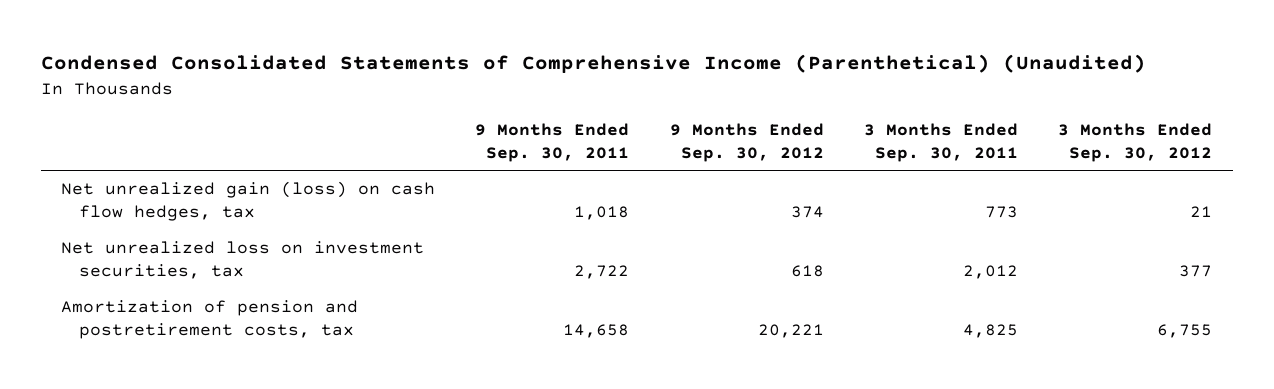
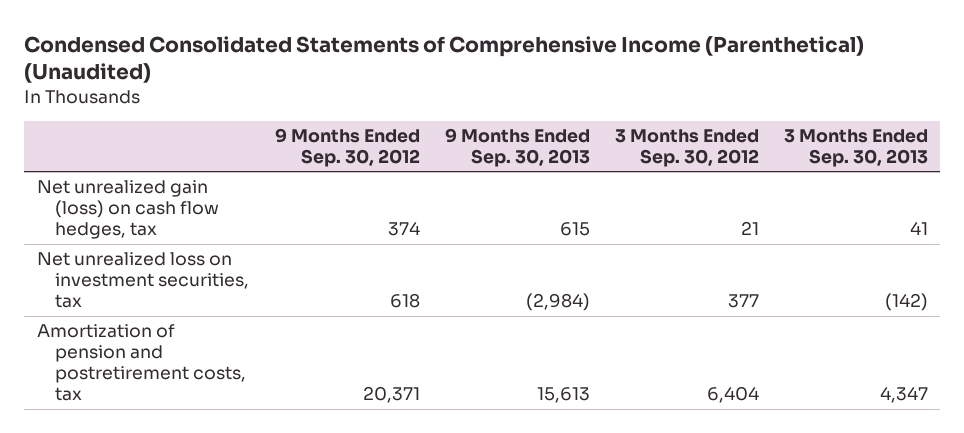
[475,123,630,162] 9 Months Ended Sep. 30, 2011 -> none
[864,123,1019,162] 3 Months Ended Sep. 30, 2011 -> none
none -> [444,127,590,167] 9 Months Ended Sep. 30, 2013
none -> [783,128,928,167] 3 Months Ended Sep. 30, 2013
[757,324,824,339] 20,221 -> [362,386,420,404] 20,371
[1157,324,1213,339] 6,755 -> [706,386,759,404] 6,404

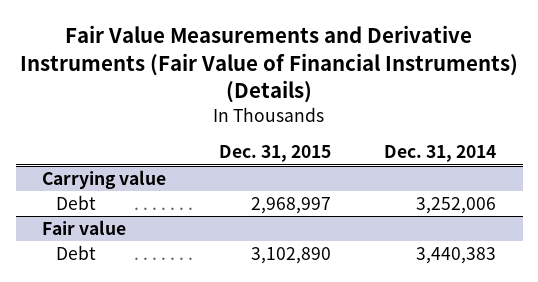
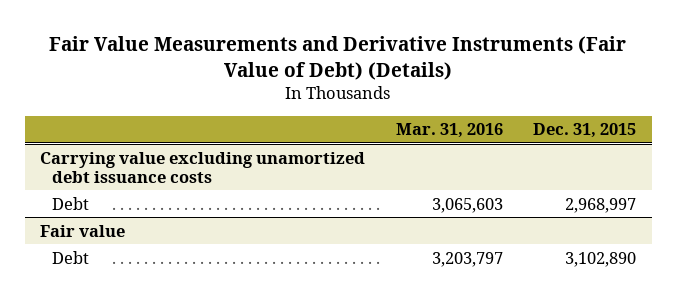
[20,25,519,104] Fair Value Measurements and Derivative Instruments (Fair Value of Financial Instruments) (Details) -> [49,35,627,80] Fair Value Measurements and Derivative Instruments (Fair Value of Debt) (Details)
[384,145,497,163] Dec. 31, 2014 -> none
none -> [395,123,503,139] Mar. 31, 2016
[42,169,167,189] Carrying value -> [39,151,365,183] Carrying value excluding unamortized debt issuance costs

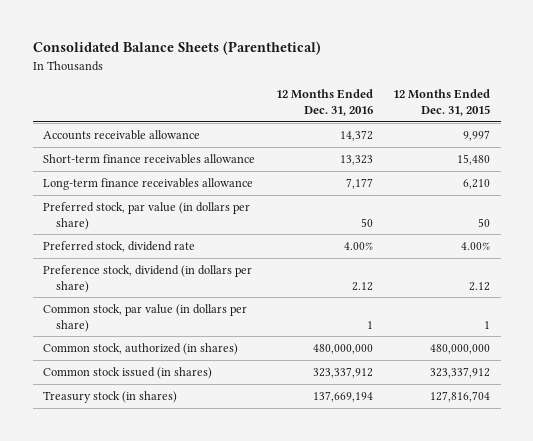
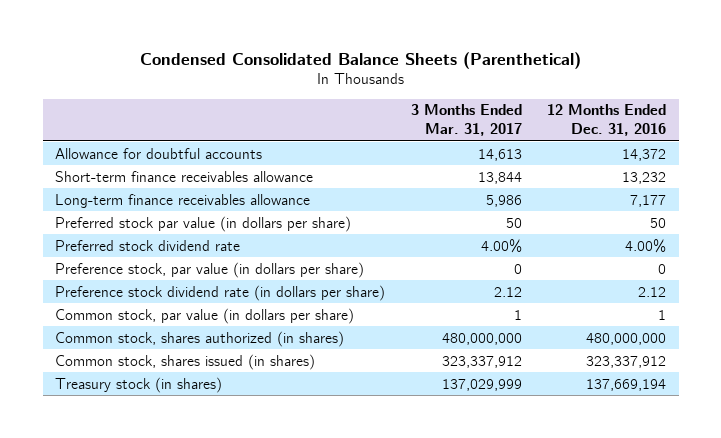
[32,41,321,56] Consolidated Balance Sheets (Parenthetical) -> [139,51,581,69] Condensed Consolidated Balance Sheets (Parenthetical)
[393,89,491,116] 12 Months Ended Dec. 31, 2015 -> none
none -> [410,104,522,136] 3 Months Ended Mar. 31, 2017
[43,130,201,141] Accounts receivable allowance -> [55,147,263,159] Allowance for doubtful accounts
[339,155,373,166] 13,323 -> [621,171,666,184] 13,232
[43,202,251,230] Preferred stock, par value (in dollars per share) -> [55,215,352,232] Preferred stock par value (in dollars per share)
[43,241,196,253] Preferred stock, dividend rate -> [55,239,241,251] Preferred stock dividend rate
none -> [55,261,365,278] Preference stock, par value (in dollars per share)
[43,265,253,293] Preference stock, dividend (in dollars per share) -> [55,284,386,301] Preference stock dividend rate (in dollars per share)
[43,343,239,356] Common stock, authorized (in shares) -> [55,330,345,347] Common stock, shares authorized (in shares)
[43,367,213,380] Common stock issued (in shares) -> [55,353,316,370] Common stock, shares issued (in shares)

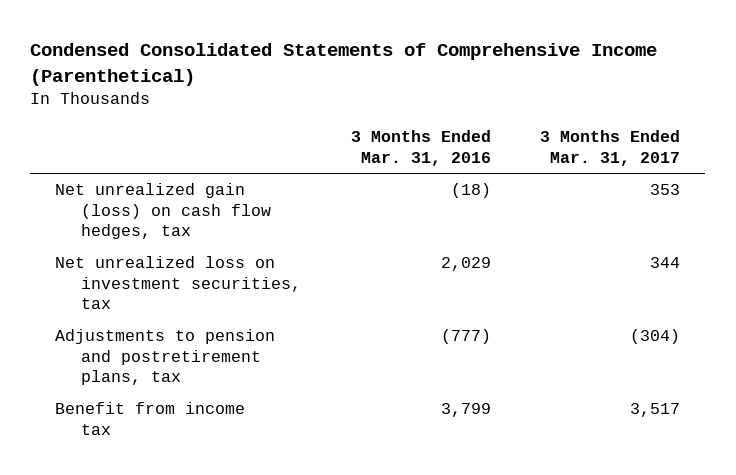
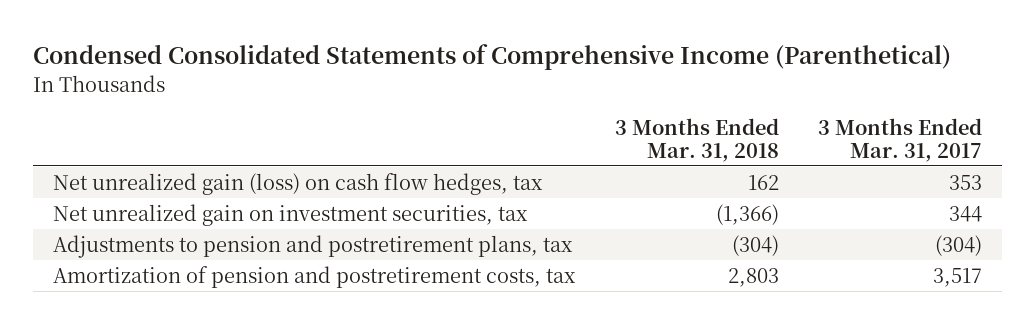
[350,130,491,166] 3 Months Ended Mar. 31, 2016 -> none
none -> [614,117,779,163] 3 Months Ended Mar. 31, 2018
[55,256,301,310] Net unrealized loss on investment securities, tax -> [52,203,528,226] Net unrealized gain on investment securities, tax
[55,402,246,435] Benefit from income tax -> [52,265,576,288] Amortization of pension and postretirement costs, tax

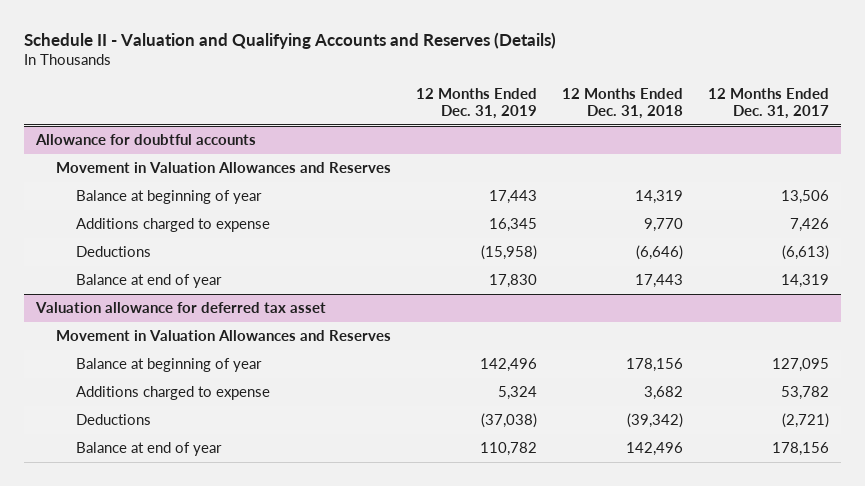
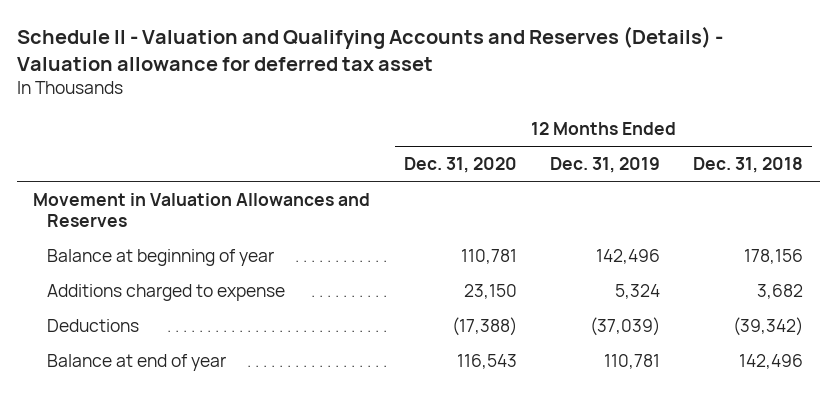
[23,32,556,50] Schedule II - Valuation and Qualifying Accounts and Reserves (Details) -> [16,25,723,71] Schedule II - Valuation and Qualifying Accounts and Reserves (Details) - Valuation allowance for deferred tax asset
[707,87,829,120] 12 Months Ended Dec. 31, 2017 -> none
none -> [403,157,517,174] Dec. 31, 2020
[35,133,257,145] Allowance for doubtful accounts -> none
[75,189,262,204] Balance at beginning of year -> none
[75,217,270,232] Additions charged to expense -> none
[75,245,151,257] Deductions -> none
[75,273,222,288] Balance at end of year -> none
[35,301,327,313] Valuation allowance for deferred tax asset -> none
[56,329,392,341] Movement in Valuation Allowances and Reserves -> none
[481,412,538,428] (37,038) -> [590,316,661,336] (37,039)
[480,441,538,456] 110,782 -> [604,353,661,369] 110,781

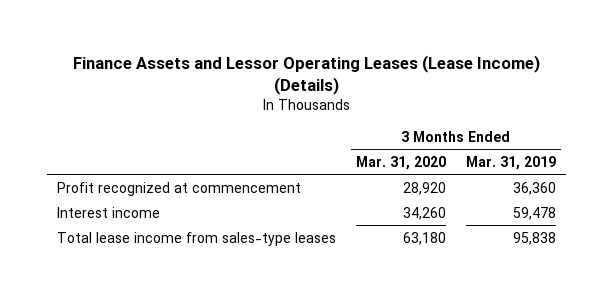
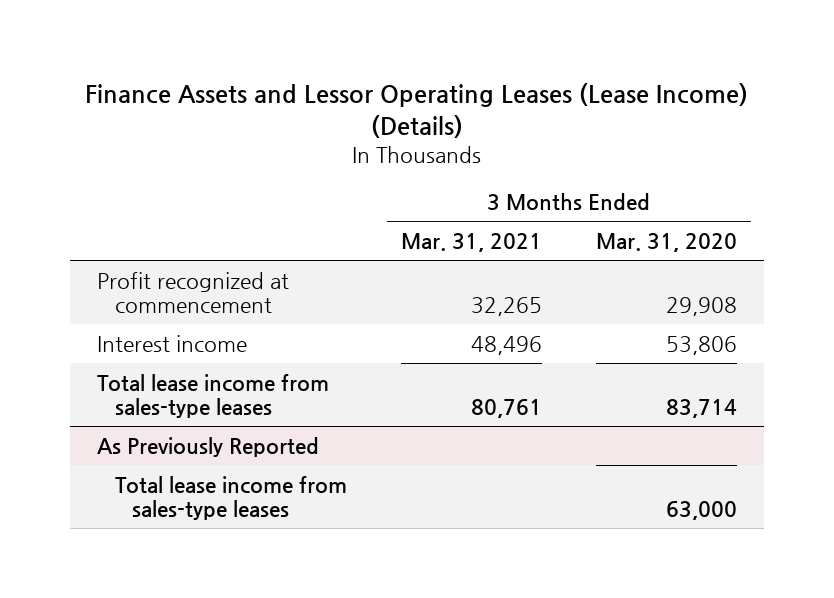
[466,155,557,170] Mar. 31, 2019 -> none
none -> [400,232,542,252] Mar. 31, 2021
[403,181,447,195] 28,920 -> [665,296,737,316] 29,908
[403,206,447,220] 34,260 -> [665,335,737,355] 53,806
[403,231,447,245] 63,180 -> [665,398,737,418] 83,714
none -> [97,436,320,457] As Previously Reported
none -> [114,475,347,520] Total lease income from sales-type leases

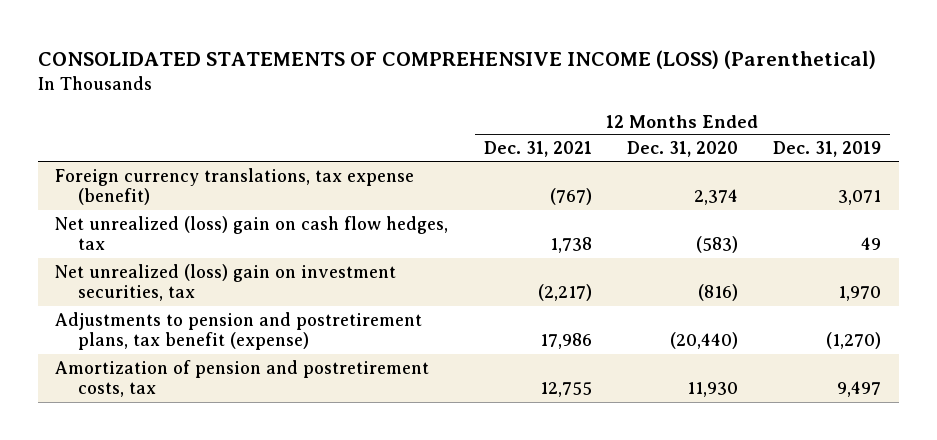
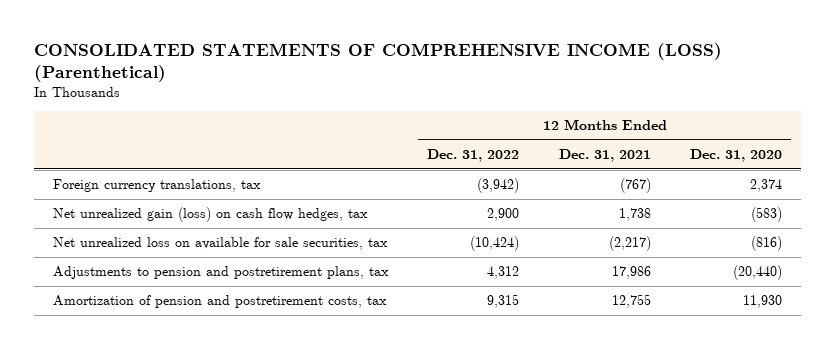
[773,141,882,158] Dec. 31, 2019 -> none
none -> [427,149,520,163] Dec. 31, 2022
[55,167,415,206] Foreign currency translations, tax expense (benefit) -> [53,179,262,193] Foreign currency translations, tax
[55,215,449,251] Net unrealized (loss) gain on cash flow hedges, tax -> [53,207,369,223] Net unrealized gain (loss) on cash flow hedges, tax
[55,263,397,302] Net unrealized (loss) gain on investment securities, tax -> [53,237,389,251] Net unrealized loss on available for sale securities, tax
[55,311,423,351] Adjustments to pension and postretirement plans, tax benefit (expense) -> [53,266,390,280] Adjustments to pension and postretirement plans, tax

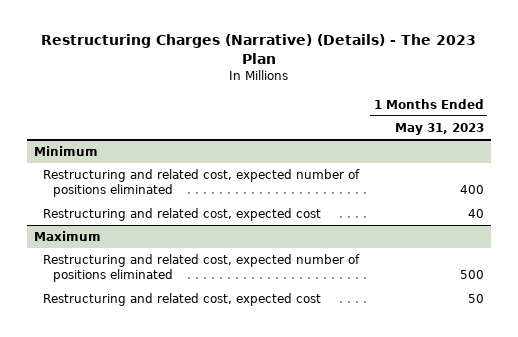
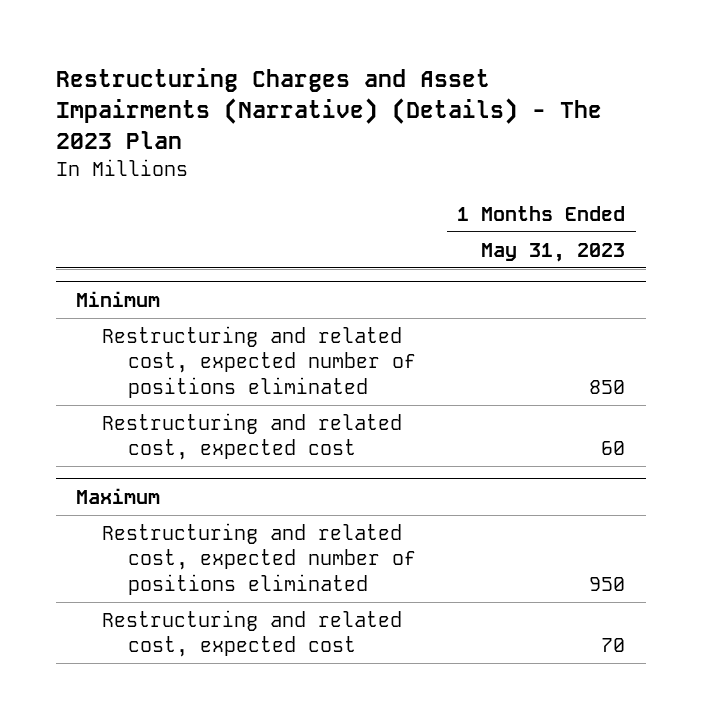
[40,34,476,65] Restructuring Charges (Narrative) (Details) - The 2023 Plan -> [55,67,602,149] Restructuring Charges and Asset Impairments (Narrative) (Details) - The 2023 Plan
[459,185,484,195] 400 -> [589,379,626,394] 850
[467,209,484,219] 40 -> [601,441,626,456] 60
[459,270,484,280] 500 -> [589,576,626,591] 950
[467,294,484,304] 50 -> [601,638,626,653] 70

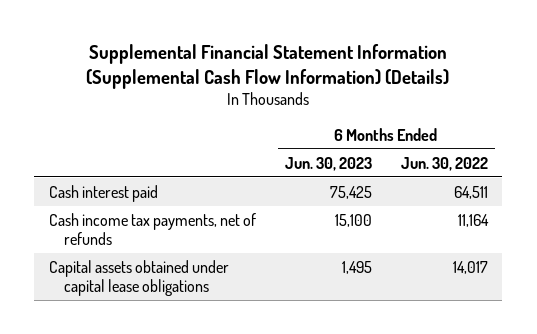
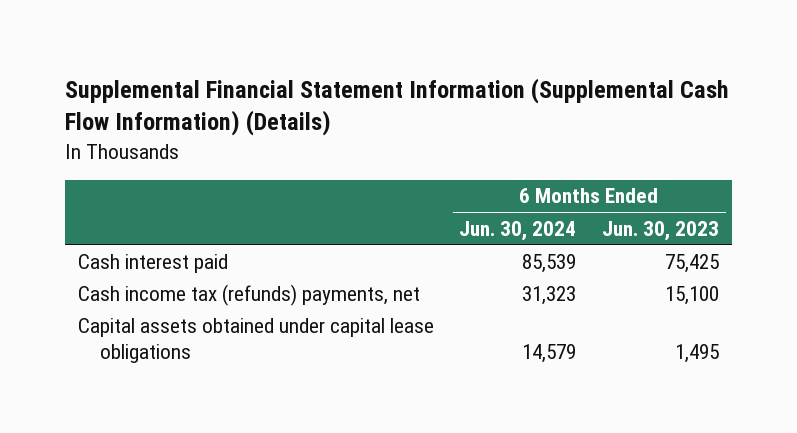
[400,156,488,171] Jun. 30, 2022 -> none
none -> [459,220,577,241] Jun. 30, 2024
[48,212,256,245] Cash income tax payments, net of refunds -> [77,283,420,306] Cash income tax (refunds) payments, net

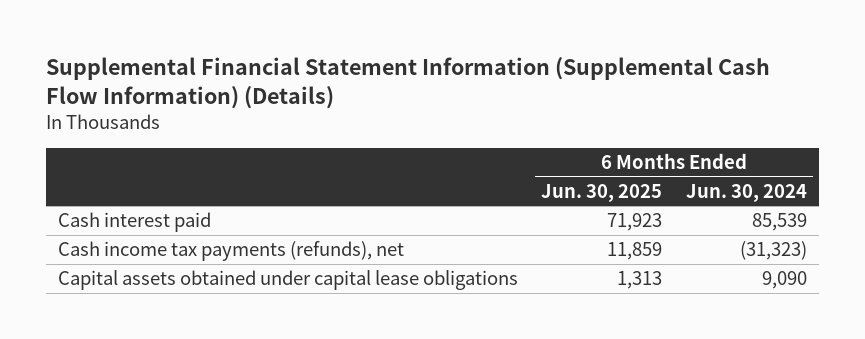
[602,220,720,241] Jun. 30, 2023 -> none
none -> [541,183,663,202] Jun. 30, 2025
[77,283,420,306] Cash income tax (refunds) payments, net -> [57,241,404,262] Cash income tax payments (refunds), net
[522,285,577,305] 31,323 -> [739,241,807,261] (31,323)
[522,343,577,363] 14,579 -> [761,271,807,290] 9,090

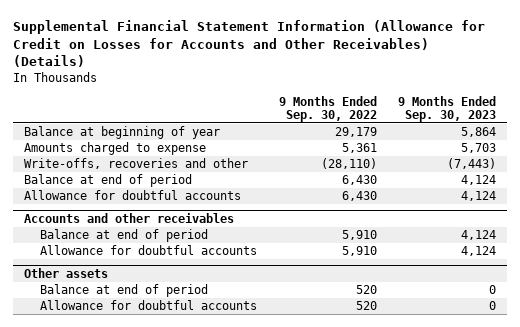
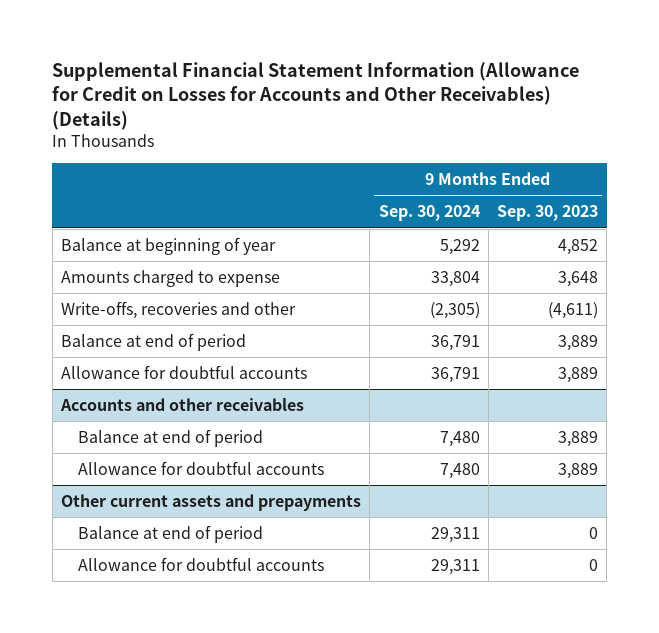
[278,95,377,122] 9 Months Ended Sep. 30, 2022 -> none
none -> [378,205,480,222] Sep. 30, 2024
[460,127,496,138] 5,864 -> [558,238,599,255] 4,852
[460,143,496,154] 5,703 -> [558,270,599,287] 3,648
[446,158,496,170] (7,443) -> [548,301,599,319] (4,611)
[460,175,496,186] 4,124 -> [558,334,599,351] 3,889
[460,191,496,202] 4,124 -> [558,366,599,383] 3,889
[23,267,108,278] Other assets -> none
[460,230,496,241] 4,124 -> [558,430,599,447] 3,889
[460,246,496,257] 4,124 -> [558,462,599,479] 3,889
none -> [60,493,361,511] Other current assets and prepayments

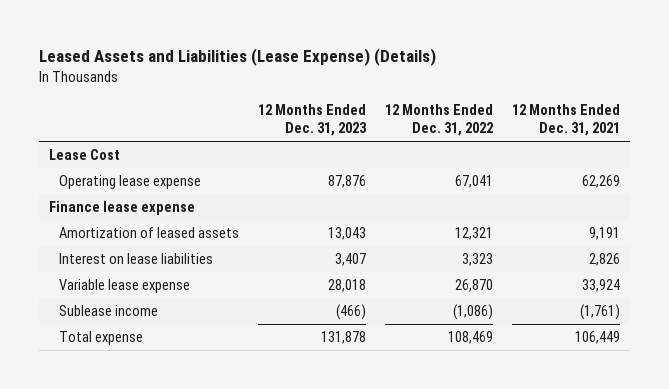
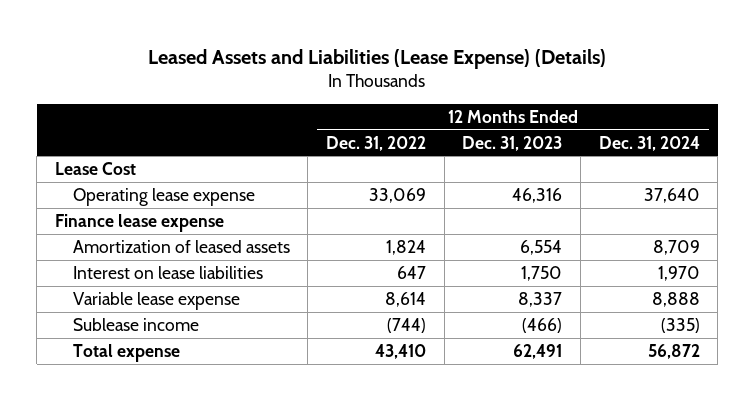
[512,103,621,137] 12 Months Ended Dec. 31, 2021 -> none
none -> [598,135,700,151] Dec. 31, 2024
[328,175,367,189] 87,876 -> [512,187,563,203] 46,316
[455,175,494,189] 67,041 -> [368,187,426,203] 33,069
[328,227,367,241] 13,043 -> [520,239,563,255] 6,554
[455,227,494,241] 12,321 -> [385,239,426,255] 1,824
[335,253,367,267] 3,407 -> [521,265,563,281] 1,750
[462,253,494,267] 3,323 -> [396,265,426,279] 647
[328,279,367,293] 28,018 -> [518,291,563,307] 8,337
[455,279,494,293] 26,870 -> [384,291,426,307] 8,614
[453,304,494,321] (1,086) -> [386,317,426,333] (744)
[321,331,367,345] 131,878 -> [513,343,563,359] 62,491
[448,331,494,345] 108,469 -> [374,343,426,359] 43,410

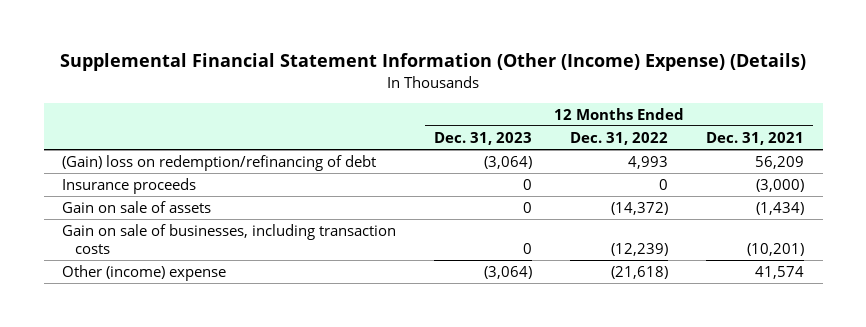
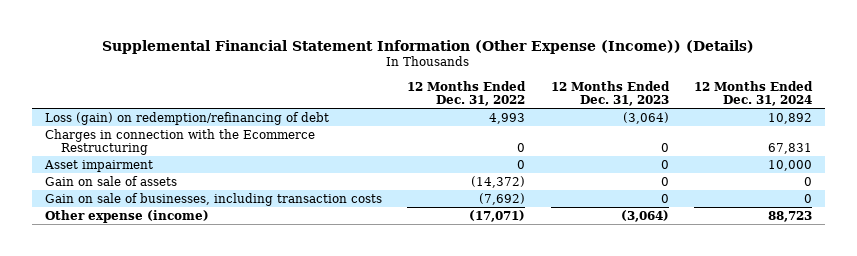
[60,53,807,72] Supplemental Financial Statement Information (Other (Income) Expense) (Details) -> [102,39,755,54] Supplemental Financial Statement Information (Other Expense (Income)) (Details)
[705,131,804,145] Dec. 31, 2021 -> none
none -> [693,80,813,106] 12 Months Ended Dec. 31, 2024
[62,178,197,195] Insurance proceeds -> none
[62,155,377,172] (Gain) loss on redemption/refinancing of debt -> [45,111,330,125] Loss (gain) on redemption/refinancing of debt
none -> [45,128,316,156] Charges in connection with the Ecommerce Restructuring
none -> [44,159,154,172] Asset impairment
[611,243,669,257] (12,239) -> [479,192,526,205] (7,692)
[62,265,227,282] Other (income) expense -> [45,209,210,223] Other expense (income)
[611,266,669,280] (21,618) -> [469,209,526,222] (17,071)

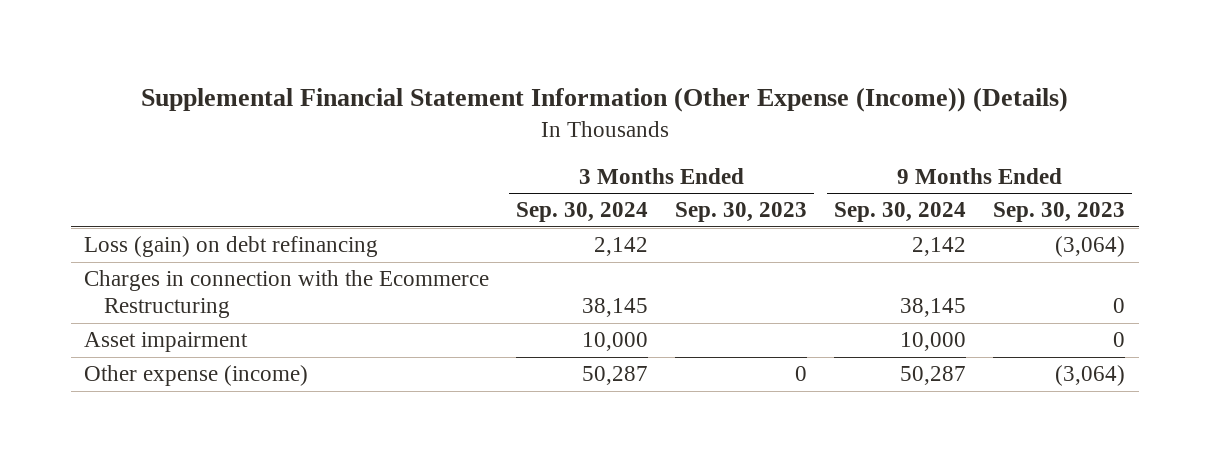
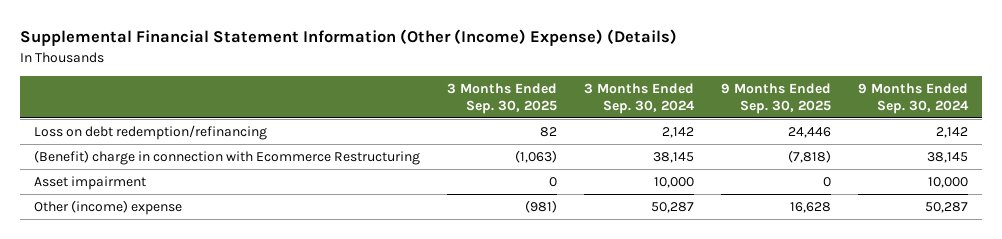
[140,86,1068,112] Supplemental Financial Statement Information (Other Expense (Income)) (Details) -> [20,29,678,47] Supplemental Financial Statement Information (Other (Income) Expense) (Details)
[675,202,808,223] Sep. 30, 2023 -> none
[993,202,1126,223] Sep. 30, 2023 -> none
none -> [446,82,557,114] 3 Months Ended Sep. 30, 2025
none -> [721,82,832,114] 9 Months Ended Sep. 30, 2025
[84,236,379,258] Loss (gain) on debt refinancing -> [33,125,267,141] Loss on debt redemption/refinancing
[84,270,490,319] Charges in connection with the Ecommerce Restructuring -> [33,150,420,166] (Benefit) charge in connection with Ecommerce Restructuring
[84,365,309,387] Other expense (income) -> [33,200,182,216] Other (income) expense

